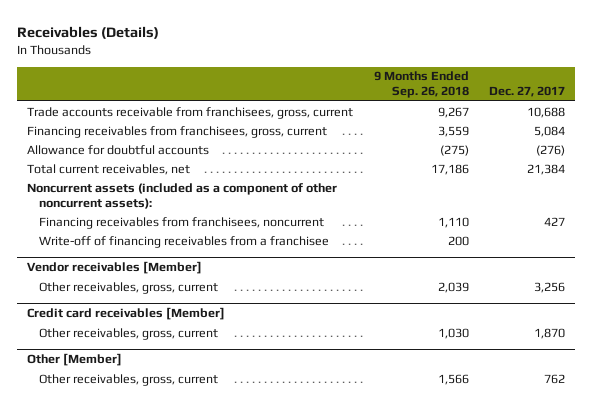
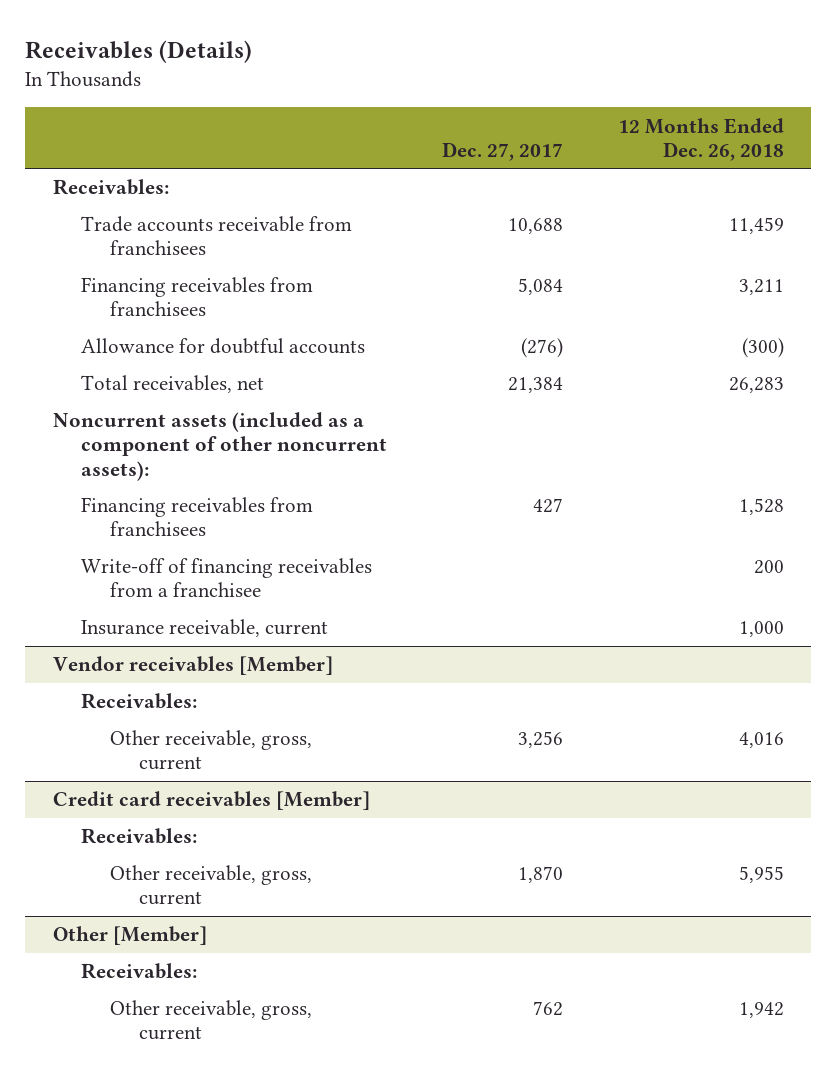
[373,71,469,99] 9 Months Ended Sep. 26, 2018 -> none
none -> [617,117,784,161] 12 Months Ended Dec. 26, 2018
none -> [52,179,169,196] Receivables:
[27,106,354,119] Trade accounts receivable from franchisees, gross, current -> [81,216,353,256] Trade accounts receivable from franchisees
[27,125,328,138] Financing receivables from franchisees, gross, current -> [81,277,314,317] Financing receivables from franchisees
[27,163,191,175] Total current receivables, net -> [81,375,265,394] Total receivables, net
[39,216,325,229] Financing receivables from franchisees, noncurrent -> [81,497,314,537] Financing receivables from franchisees
none -> [81,619,329,638] Insurance receivable, current
none -> [81,693,198,710] Receivables:
[39,281,219,294] Other receivables, gross, current -> [110,730,313,771] Other receivable, gross, current
none -> [81,828,198,845] Receivables:
[39,327,219,340] Other receivables, gross, current -> [110,865,313,906] Other receivable, gross, current
none -> [81,963,198,980] Receivables:
[39,373,219,386] Other receivables, gross, current -> [110,1000,313,1041] Other receivable, gross, current

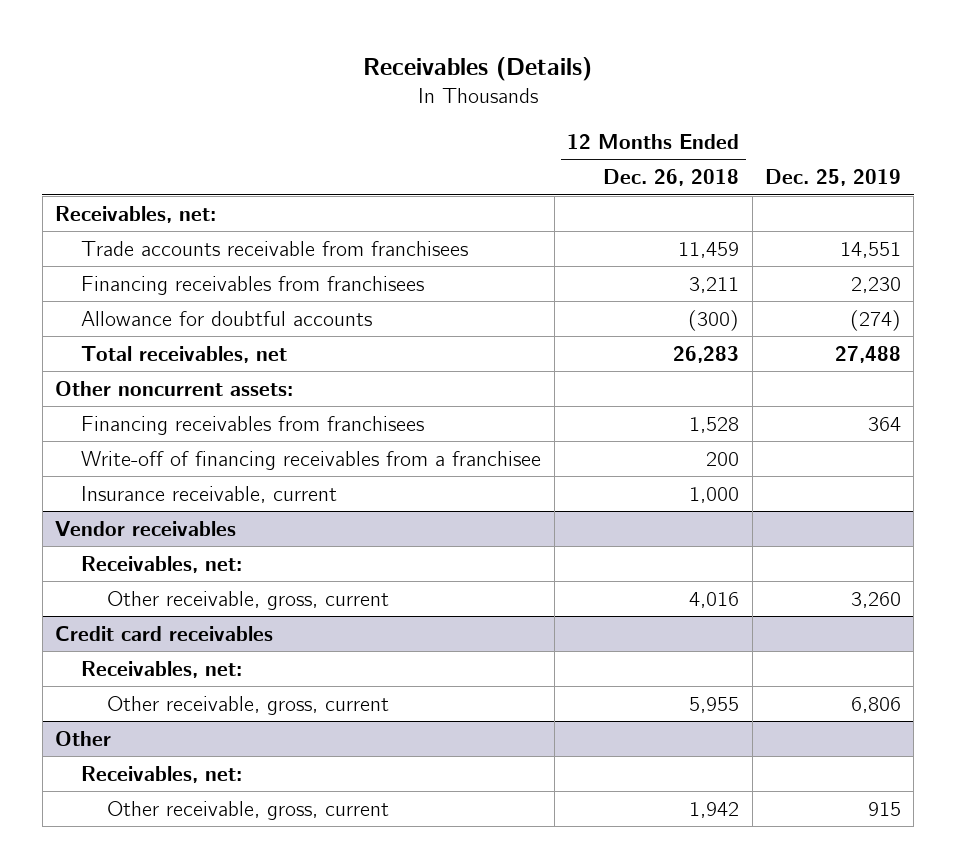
[442,141,564,161] Dec. 27, 2017 -> none
none -> [765,169,902,187] Dec. 25, 2019
[52,179,169,196] Receivables: -> [55,205,217,223] Receivables, net:
[52,412,388,481] Noncurrent assets (included as a component of other noncurrent assets): -> [55,380,294,396] Other noncurrent assets:
[52,656,333,676] Vendor receivables [Member] -> [55,520,237,536] Vendor receivables
[81,693,198,710] Receivables: -> [81,555,243,573] Receivables, net:
[52,791,370,811] Credit card receivables [Member] -> [55,625,274,641] Credit card receivables
[81,828,198,845] Receivables: -> [81,660,243,678] Receivables, net:
[52,926,207,946] Other [Member] -> [55,730,112,746] Other
[81,963,198,980] Receivables: -> [81,765,243,783] Receivables, net:

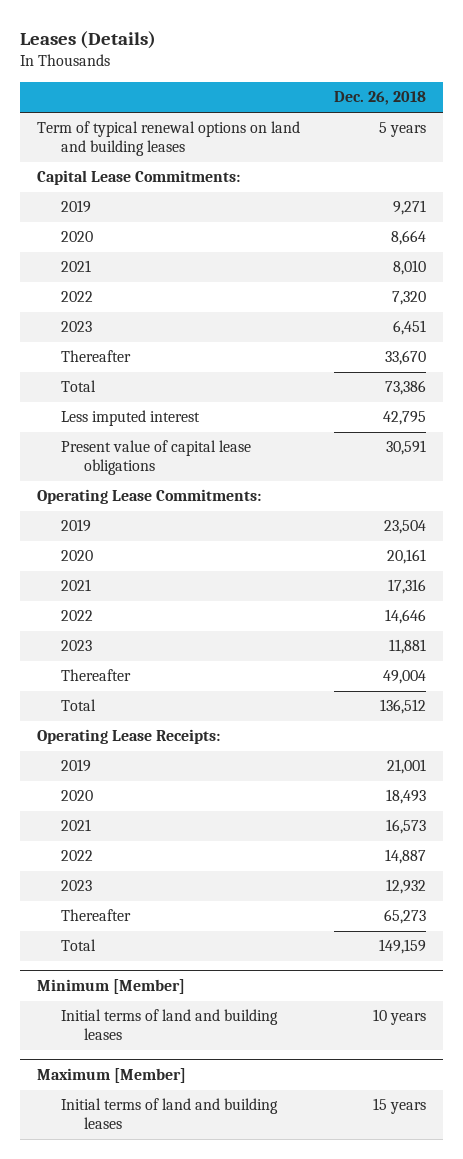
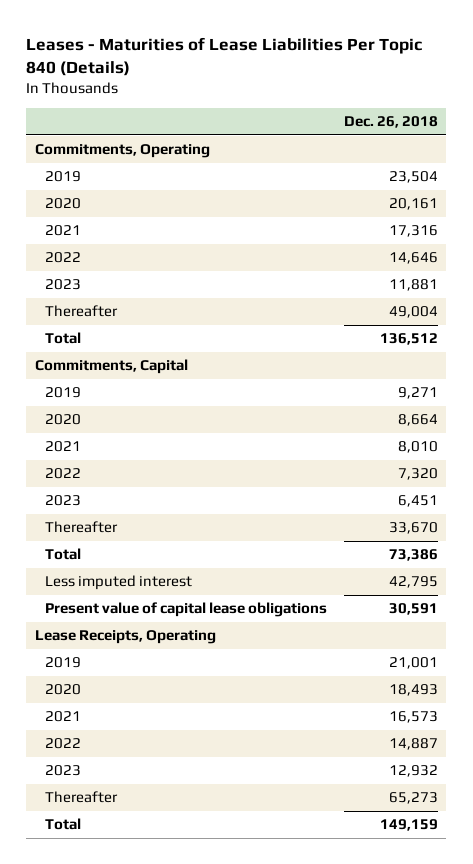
[19,30,156,49] Leases (Details) -> [26,36,423,76] Leases - Maturities of Lease Liabilities Per Topic 840 (Details)
[36,121,300,157] Term of typical renewal options on land and building leases -> none
none -> [34,144,210,159] Commitments, Operating
[60,519,91,533] 2019 -> [45,171,82,183] 2019
[60,550,93,562] 2020 -> [45,198,82,210] 2020
[60,579,91,592] 2021 -> [45,225,82,237] 2021
[60,610,93,622] 2022 -> [45,252,82,264] 2022
[60,640,92,652] 2023 -> [45,279,82,291] 2023
[60,669,131,682] Thereafter -> [45,305,119,318] Thereafter
[60,699,96,712] Total -> [45,332,82,345] Total
[36,170,240,186] Capital Lease Commitments: -> [34,359,188,375] Commitments, Capital
[36,489,261,505] Operating Lease Commitments: -> none
[36,729,220,745] Operating Lease Receipts: -> [34,630,216,645] Lease Receipts, Operating
[36,978,185,994] Minimum [Member] -> none
[60,1009,278,1041] Initial terms of land and building leases -> none
[36,1067,186,1083] Maximum [Member] -> none
[60,1098,278,1130] Initial terms of land and building leases -> none

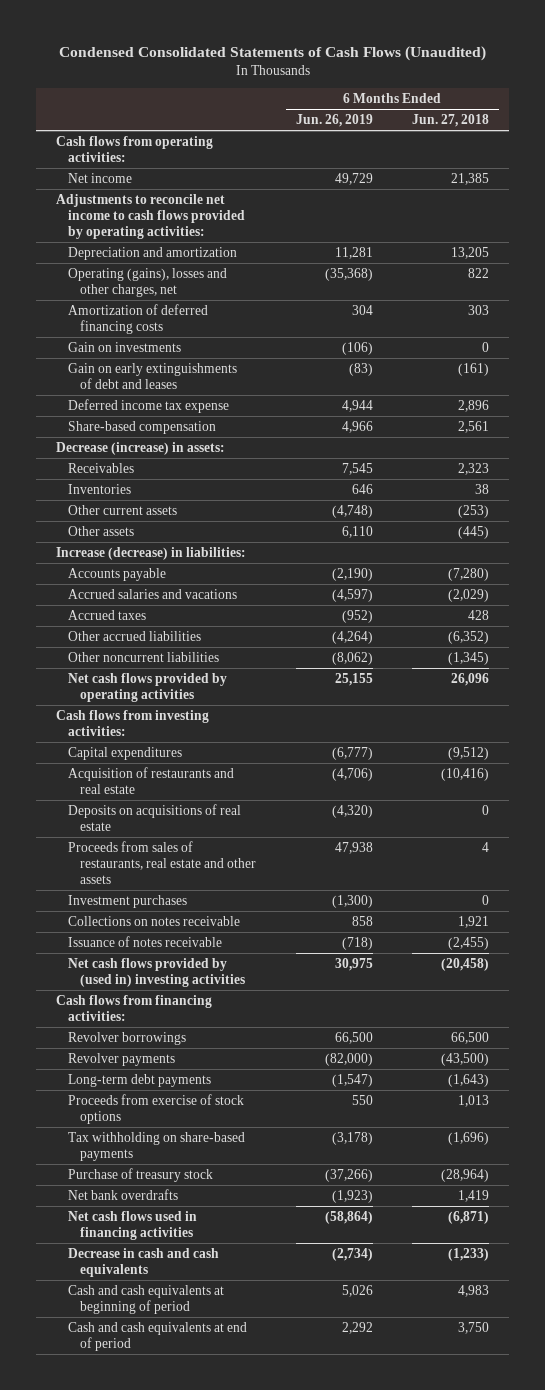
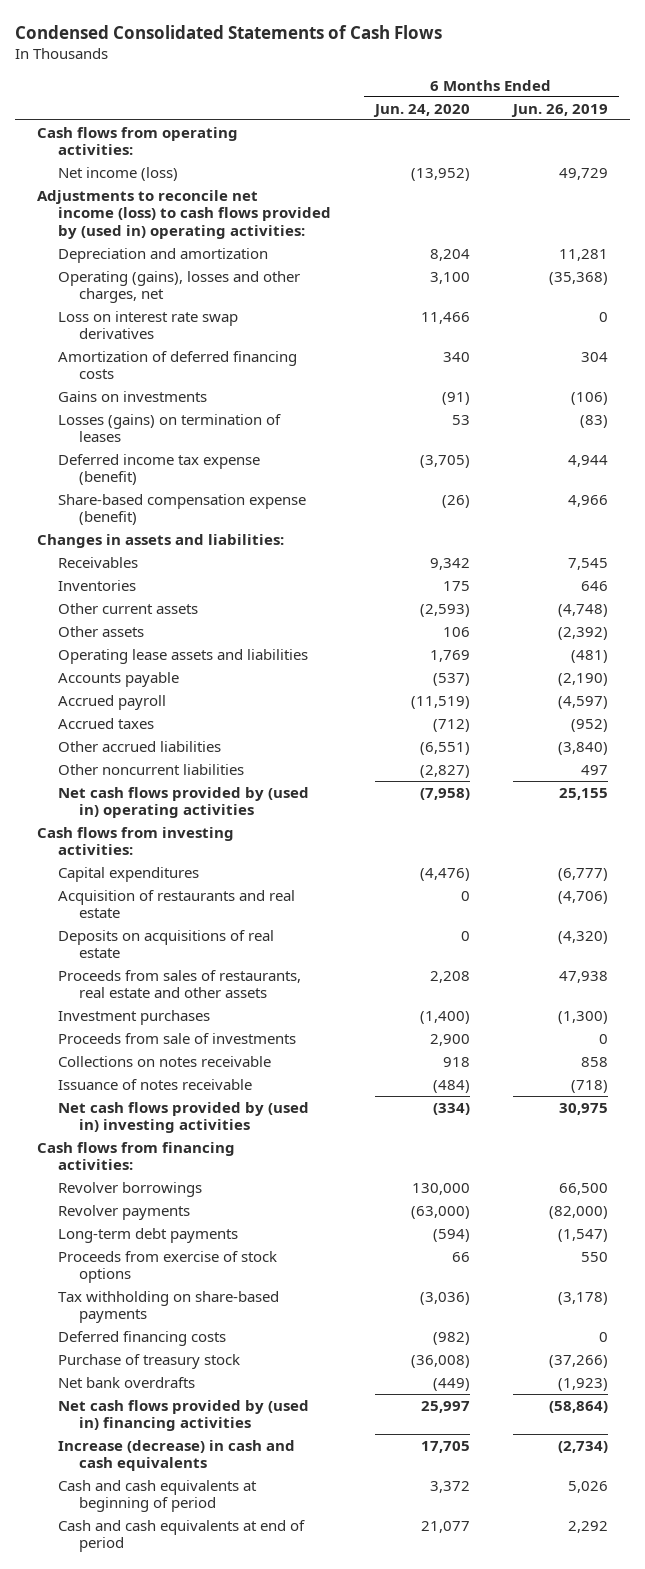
[58,46,486,62] Condensed Consolidated Statements of Cash Flows (Unaudited) -> [15,24,443,39] Condensed Consolidated Statements of Cash Flows
[412,114,490,128] Jun. 27, 2018 -> none
none -> [372,103,470,117] Jun. 24, 2020
[68,172,133,183] Net income -> [58,166,179,181] Net income (loss)
[56,193,246,239] Adjustments to reconcile net income to cash flows provided by operating activities: -> [37,189,332,239] Adjustments to reconcile net income (loss) to cash flows provided by (used in) operating activities:
none -> [58,310,239,340] Loss on interest rate swap derivatives
[68,362,238,389] Gain on early extinguishments of debt and leases -> none
[56,441,226,455] Decrease (increase) in assets: -> none
[68,341,182,352] Gain on investments -> [58,390,208,402] Gains on investments
none -> [58,413,282,443] Losses (gains) on termination of leases
[68,398,230,413] Deferred income tax expense -> [58,453,261,486] Deferred income tax expense (benefit)
[68,420,217,434] Share-based compensation -> [58,493,307,526] Share-based compensation expense (benefit)
none -> [37,533,285,548] Changes in assets and liabilities:
[56,546,247,560] Increase (decrease) in liabilities: -> none
[341,525,373,538] 6,110 -> [557,626,608,640] (2,392)
none -> [58,648,309,664] Operating lease assets and liabilities
[68,588,238,599] Accrued salaries and vacations -> [58,694,167,710] Accrued payroll
[331,630,373,644] (4,264) -> [557,741,608,755] (3,840)
[331,651,373,665] (8,062) -> [580,764,608,775] 497
[68,672,228,702] Net cash flows provided by operating activities -> [58,786,310,819] Net cash flows provided by (used in) operating activities
none -> [58,1032,297,1044] Proceeds from sale of investments
none -> [58,1330,227,1346] Deferred financing costs
[68,1210,198,1240] Net cash flows used in financing activities -> [58,1399,310,1432] Net cash flows provided by (used in) financing activities
[68,1247,220,1277] Decrease in cash and cash equivalents -> [58,1439,296,1472] Increase (decrease) in cash and cash equivalents

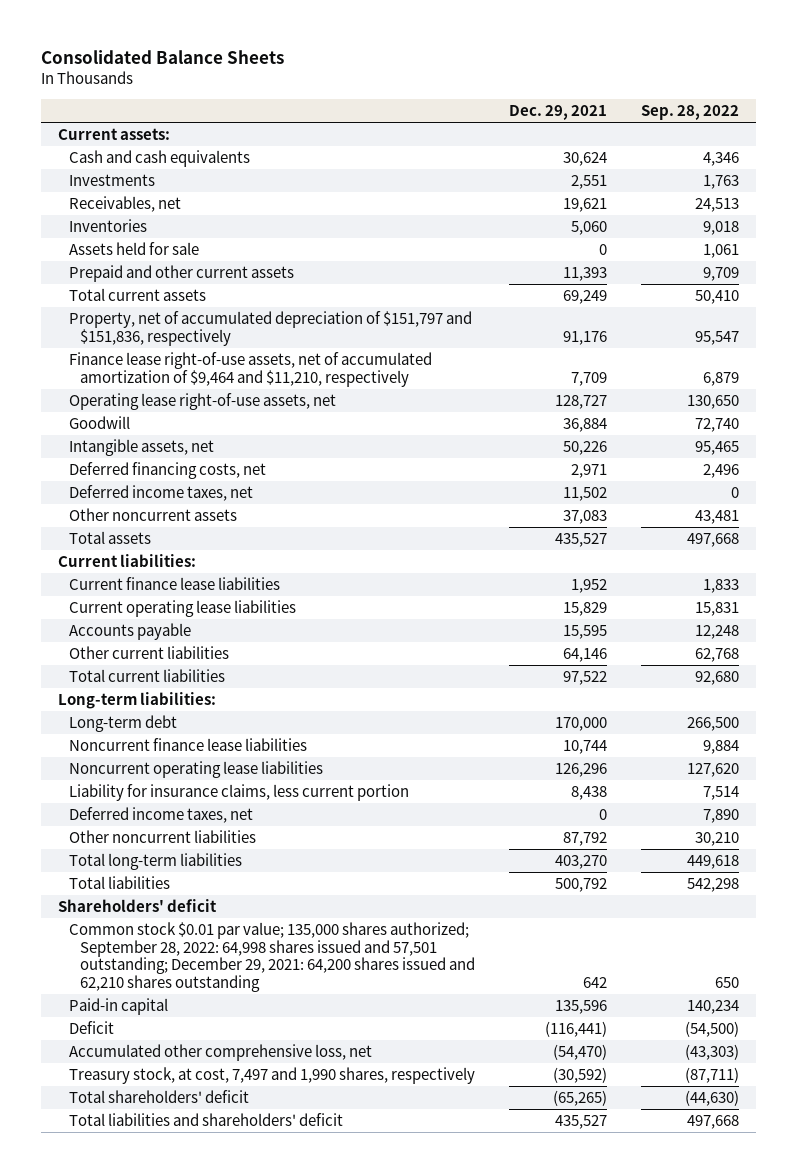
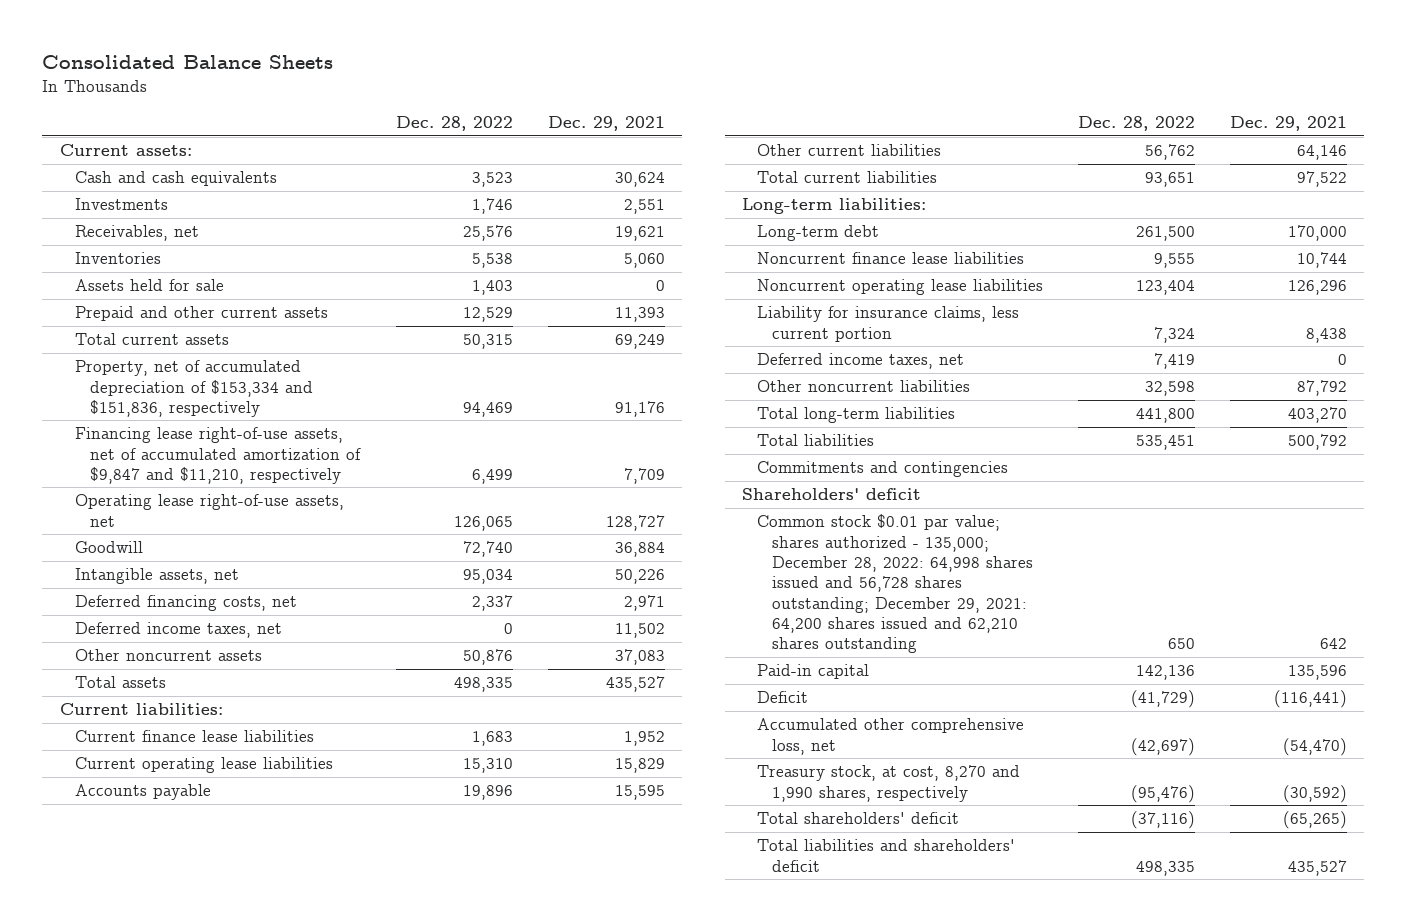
[641,104,740,120] Sep. 28, 2022 -> none
none -> [395,116,513,132] Dec. 28, 2022
[69,311,473,346] Property, net of accumulated depreciation of $151,797 and $151,836, respectively -> [74,360,313,417] Property, net of accumulated depreciation of $153,334 and $151,836, respectively
[69,352,433,387] Finance lease right-of-use assets, net of accumulated amortization of $9,464 and $11,210, respectively -> [74,427,361,484] Financing lease right-of-use assets, net of accumulated amortization of $9,847 and $11,210, respectively
none -> [756,461,1008,478] Commitments and contingencies
[69,922,476,992] Common stock $0.01 par value; 135,000 shares authorized; September 28, 2022: 64,998 shares issued and 57,501 outstanding; December 29, 2021: 64,200 shares issued and 62,210 shares outstanding -> [756,514,1033,654] Common stock $0.01 par value; shares authorized - 135,000; December 28, 2022: 64,998 shares issued and 56,728 shares outstanding; December 29, 2021: 64,200 shares issued and 62,210 shares outstanding
[69,1067,476,1085] Treasury stock, at cost, 7,497 and 1,990 shares, respectively -> [756,765,1020,802] Treasury stock, at cost, 8,270 and 1,990 shares, respectively

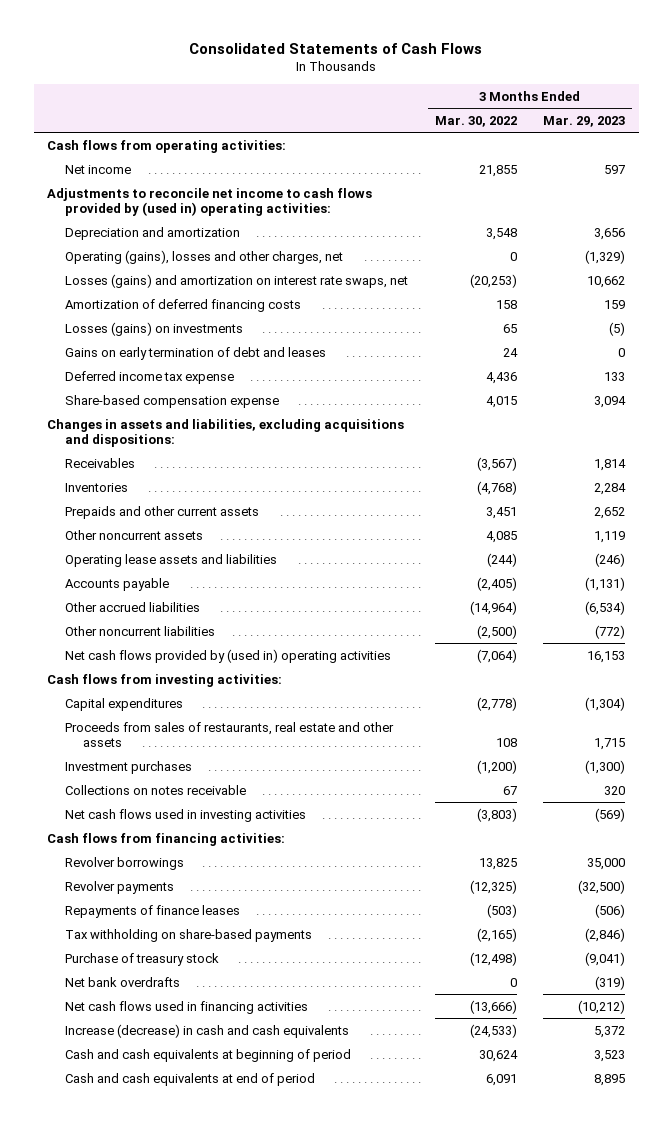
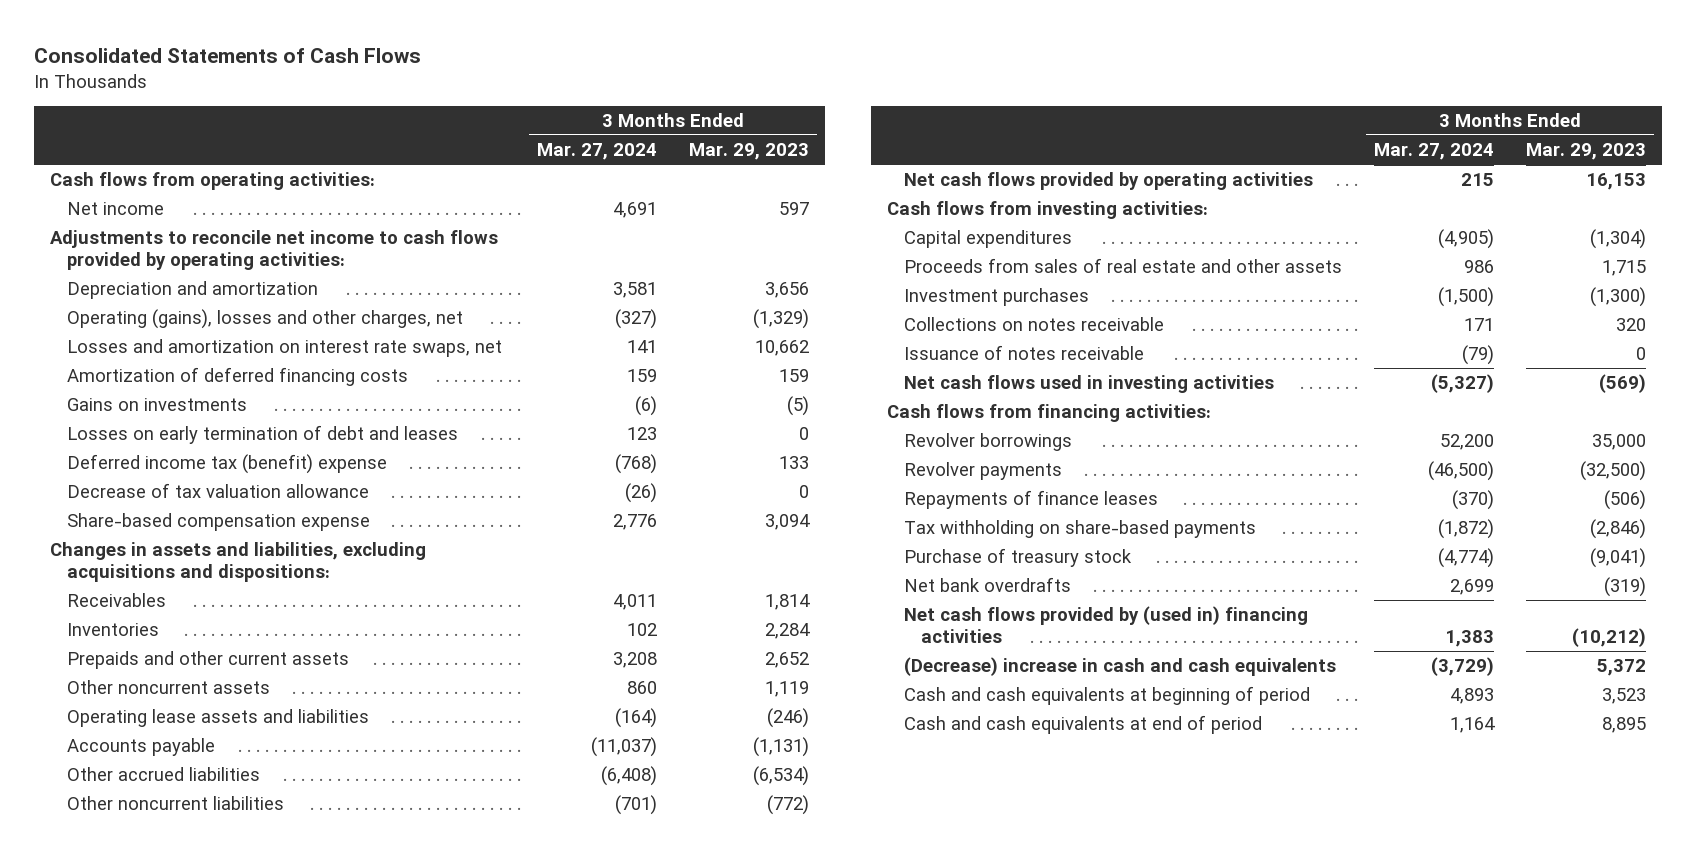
[434,115,517,127] Mar. 30, 2022 -> none
none -> [537,143,658,161] Mar. 27, 2024
[47,187,373,216] Adjustments to reconcile net income to cash flows provided by (used in) operating activities: -> [50,230,499,271] Adjustments to reconcile net income to cash flows provided by operating activities:
[64,273,408,288] Losses (gains) and amortization on interest rate swaps, net -> [67,339,503,358] Losses and amortization on interest rate swaps, net
[64,321,243,336] Losses (gains) on investments -> [67,398,248,412] Gains on investments
[64,346,326,360] Gains on early termination of debt and leases -> [67,425,459,445] Losses on early termination of debt and leases
[64,370,234,384] Deferred income tax expense -> [67,454,388,475] Deferred income tax (benefit) expense
none -> [67,483,370,499] Decrease of tax valuation allowance
[64,648,391,663] Net cash flows provided by (used in) operating activities -> [904,172,1314,191] Net cash flows provided by operating activities
[64,721,394,747] Proceeds from sales of restaurants, real estate and other assets -> [904,258,1343,274] Proceeds from sales of real estate and other assets
none -> [904,345,1145,361] Issuance of notes receivable
[64,1000,308,1014] Net cash flows used in financing activities -> [904,606,1309,644] Net cash flows provided by (used in) financing activities
[64,1023,349,1038] Increase (decrease) in cash and cash equivalents -> [904,657,1337,677] (Decrease) increase in cash and cash equivalents

